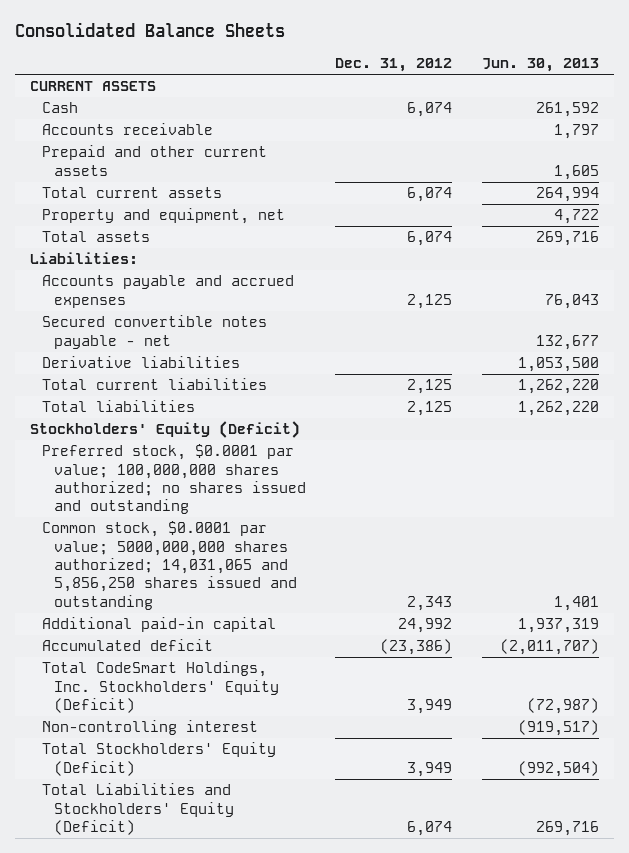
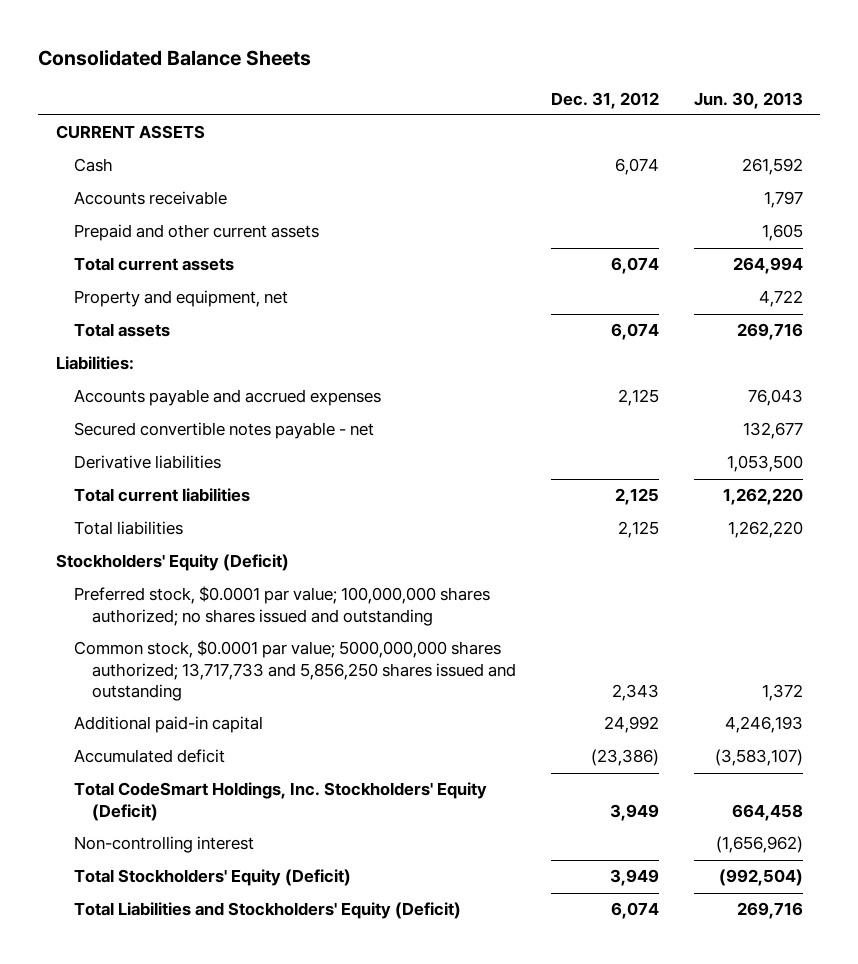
[42,521,298,610] Common stock, $0.0001 par value; 5000,000,000 shares authorized; 14,031,065 and 5,856,250 shares issued and outstanding -> [73,640,516,701] Common stock, $0.0001 par value; 5000,000,000 shares authorized; 13,717,733 and 5,856,250 shares issued and outstanding
[553,595,599,611] 1,401 -> [761,683,803,701] 1,372
[517,618,599,634] 1,937,319 -> [724,716,803,734] 4,246,193
[499,639,599,656] (2,011,707) -> [714,749,803,767] (3,583,107)
[526,697,599,714] (72,987) -> [731,803,803,821] 664,458
[517,720,599,737] (919,517) -> [715,836,803,854] (1,656,962)

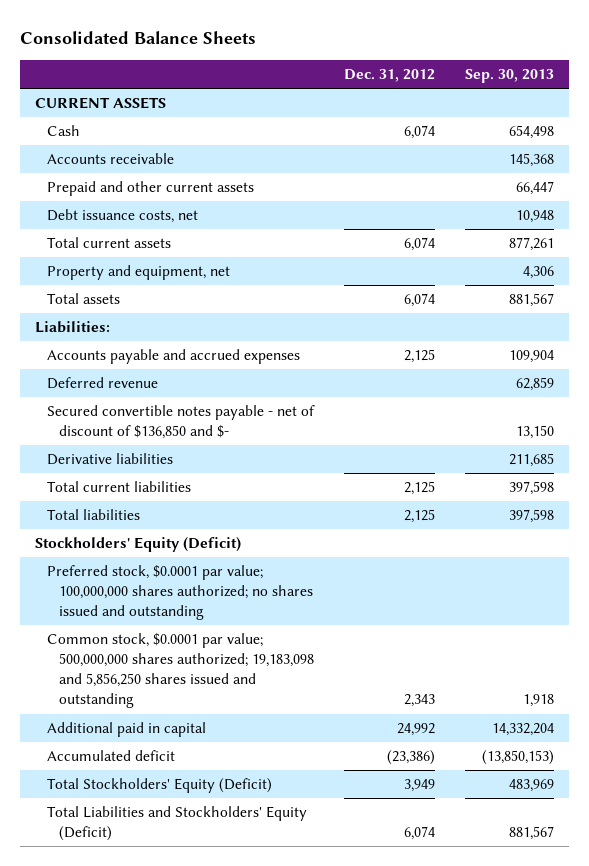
[693,91,803,109] Jun. 30, 2013 -> none
none -> [464,69,554,84] Sep. 30, 2013
none -> [47,209,199,224] Debt issuance costs, net
none -> [47,377,159,390] Deferred revenue
[73,422,374,440] Secured convertible notes payable - net -> [47,405,316,440] Secured convertible notes payable - net of discount of $136,850 and $-
[73,640,516,701] Common stock, $0.0001 par value; 5000,000,000 shares authorized; 13,717,733 and 5,856,250 shares issued and outstanding -> [47,633,315,709] Common stock, $0.0001 par value; 500,000,000 shares authorized; 19,183,098 and 5,856,250 shares issued and outstanding
[73,716,263,734] Additional paid-in capital -> [47,722,207,738] Additional paid in capital
[73,782,487,821] Total CodeSmart Holdings, Inc. Stockholders' Equity (Deficit) -> none
[73,836,254,854] Non-controlling interest -> none

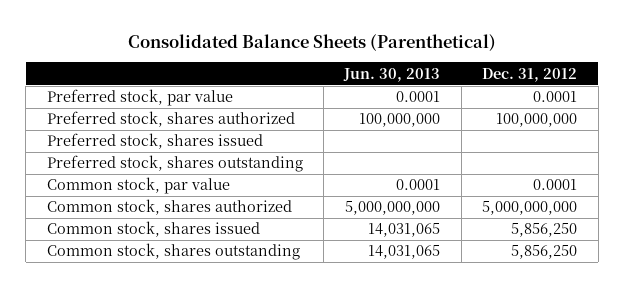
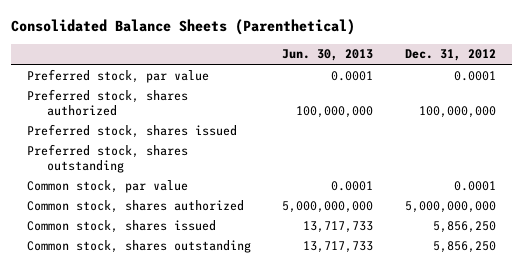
[368,223,441,238] 14,031,065 -> [303,220,374,233] 13,717,733
[368,245,441,260] 14,031,065 -> [303,240,374,253] 13,717,733

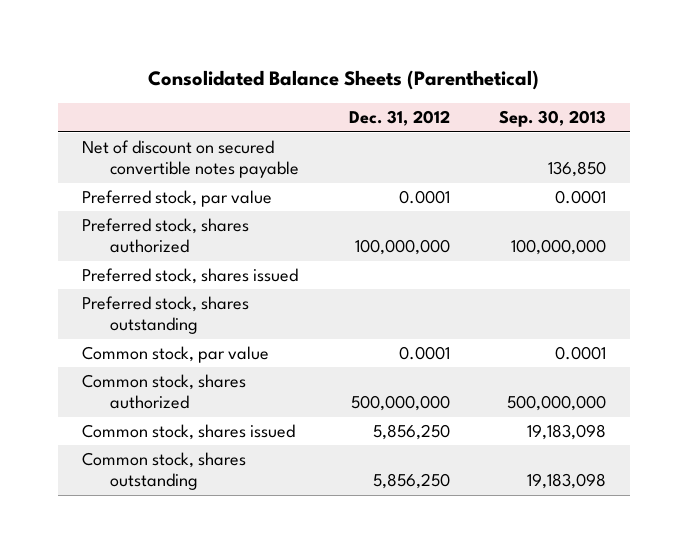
[282,49,374,62] Jun. 30, 2013 -> none
none -> [498,110,606,128] Sep. 30, 2013
none -> [82,140,300,179] Net of discount on secured convertible notes payable
[404,200,496,213] 5,000,000,000 -> [350,395,450,412] 500,000,000

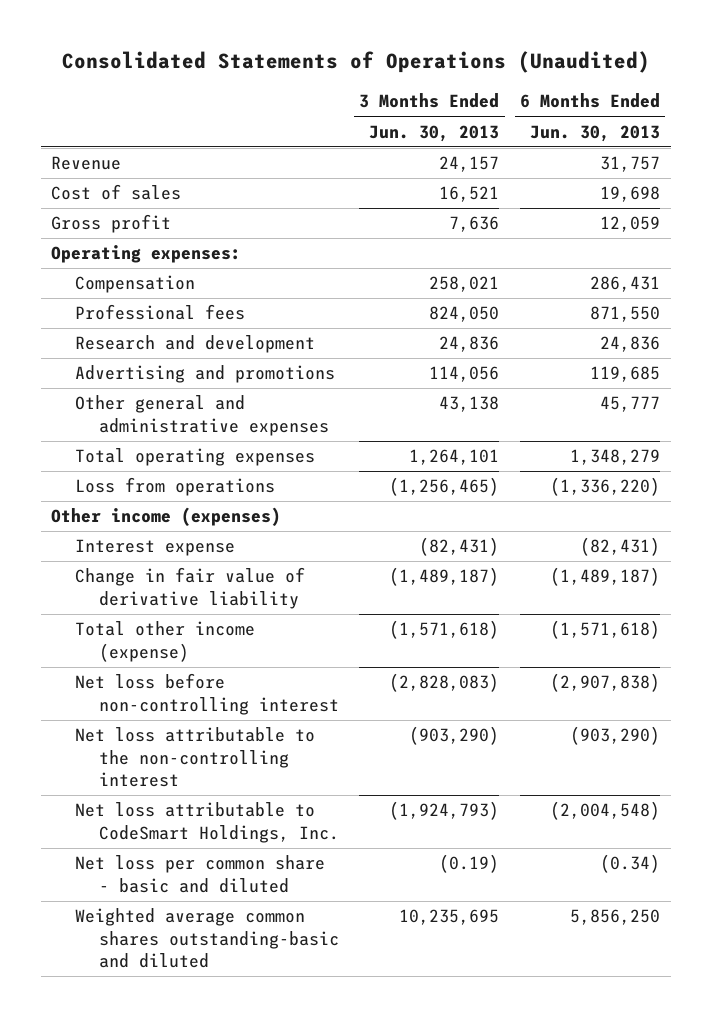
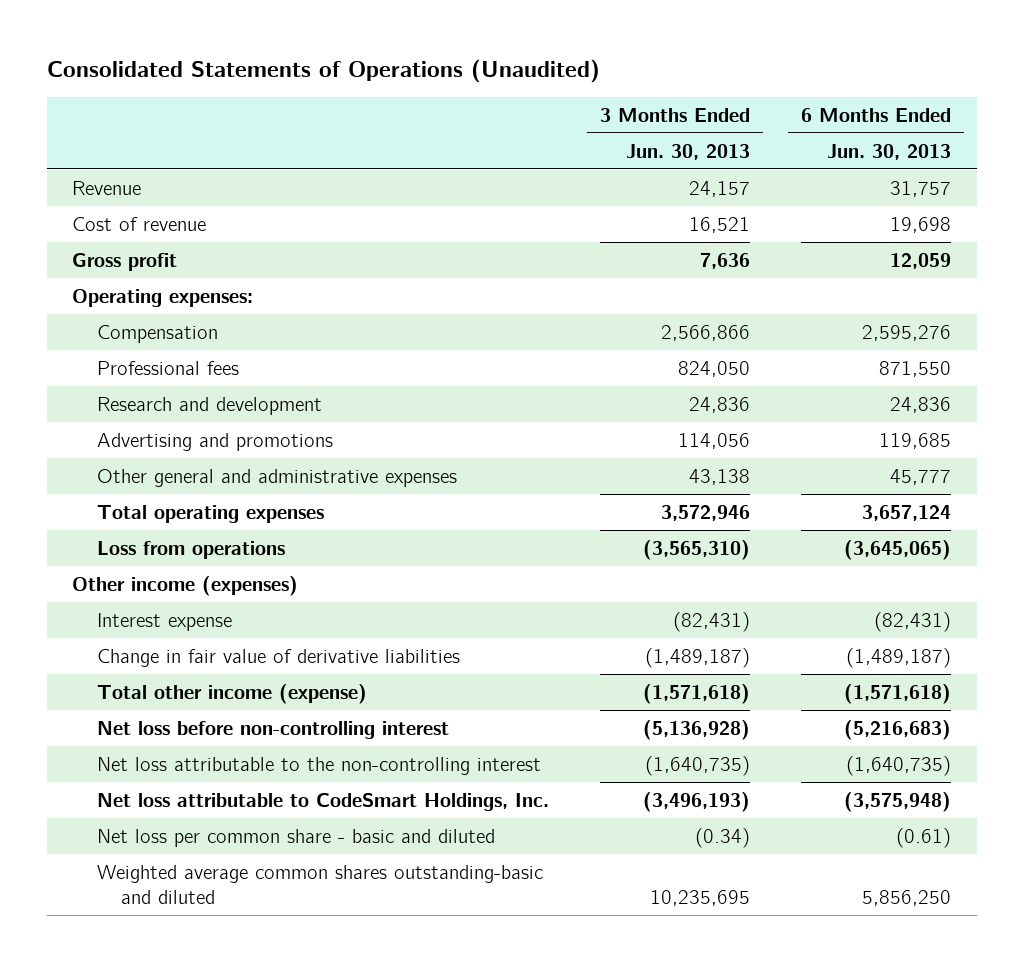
[51,184,182,201] Cost of sales -> [72,216,207,231] Cost of revenue
[429,276,500,293] 258,021 -> [660,324,750,341] 2,566,866
[590,276,661,293] 286,431 -> [862,324,952,341] 2,595,276
[409,449,500,466] 1,264,101 -> [660,504,750,521] 3,572,946
[570,449,661,466] 1,348,279 -> [862,504,952,521] 3,657,124
[389,477,500,497] (1,256,465) -> [642,539,750,560] (3,565,310)
[550,477,661,497] (1,336,220) -> [844,539,952,560] (3,645,065)
[74,567,305,609] Change in fair value of derivative liability -> [96,648,460,667] Change in fair value of derivative liabilities
[389,673,500,693] (2,828,083) -> [642,719,750,740] (5,136,928)
[550,673,661,693] (2,907,838) -> [844,719,952,740] (5,216,683)
[409,726,500,746] (903,290) -> [644,755,750,776] (1,640,735)
[570,726,661,746] (903,290) -> [846,755,952,776] (1,640,735)
[389,801,500,821] (1,924,793) -> [642,791,750,812] (3,496,193)
[550,801,661,821] (2,004,548) -> [844,791,952,812] (3,575,948)
[439,854,500,874] (0.19) -> [694,827,750,848] (0.34)
[600,854,661,874] (0.34) -> [896,827,952,848] (0.61)

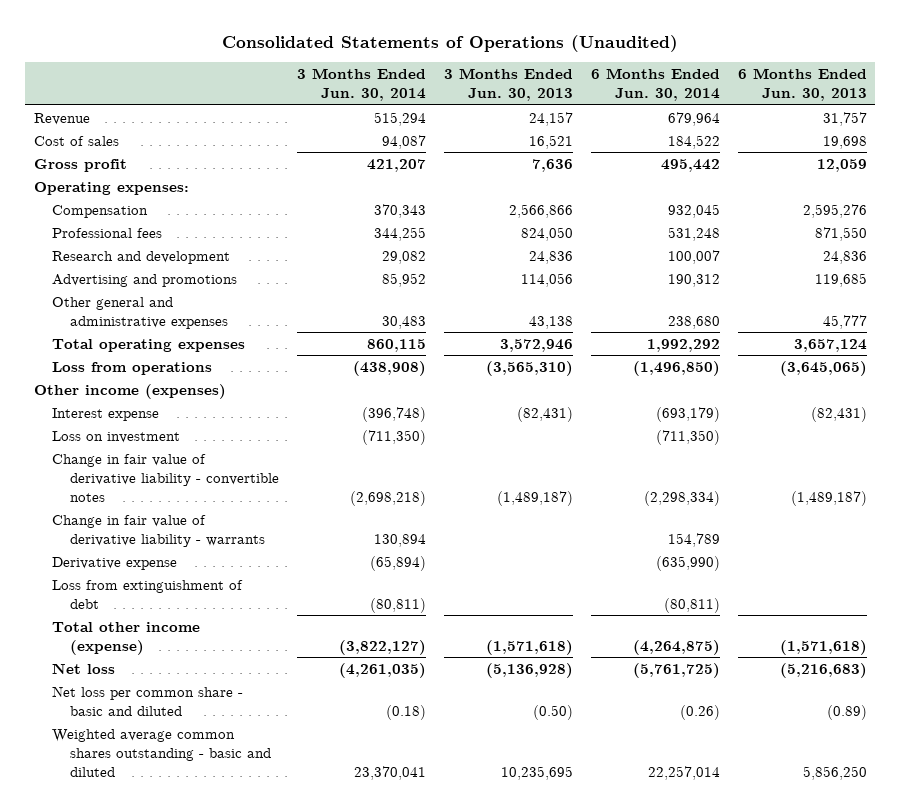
none -> [296,68,426,102] 3 Months Ended Jun. 30, 2014
none -> [590,68,720,102] 6 Months Ended Jun. 30, 2014
[72,216,207,231] Cost of revenue -> [33,135,119,146] Cost of sales
none -> [51,430,180,443] Loss on investment
[96,648,460,667] Change in fair value of derivative liabilities -> [51,453,280,502] Change in fair value of derivative liability - convertible notes
none -> [51,514,266,547] Change in fair value of derivative liability - warrants
none -> [51,556,177,570] Derivative expense
none -> [51,579,243,609] Loss from extinguishment of debt
[96,720,449,739] Net loss before non-controlling interest -> none
[96,756,541,775] Net loss attributable to the non-controlling interest -> none
[96,792,549,811] Net loss attributable to CodeSmart Holdings, Inc. -> [51,662,115,674] Net loss
[642,791,750,812] (3,496,193) -> [485,662,573,678] (5,136,928)
[844,791,952,812] (3,575,948) -> [779,662,867,678] (5,216,683)
[694,827,750,848] (0.34) -> [532,704,573,720] (0.50)
[896,827,952,848] (0.61) -> [826,704,867,720] (0.89)
[96,864,543,905] Weighted average common shares outstanding-basic and diluted -> [51,728,272,777] Weighted average common shares outstanding - basic and diluted

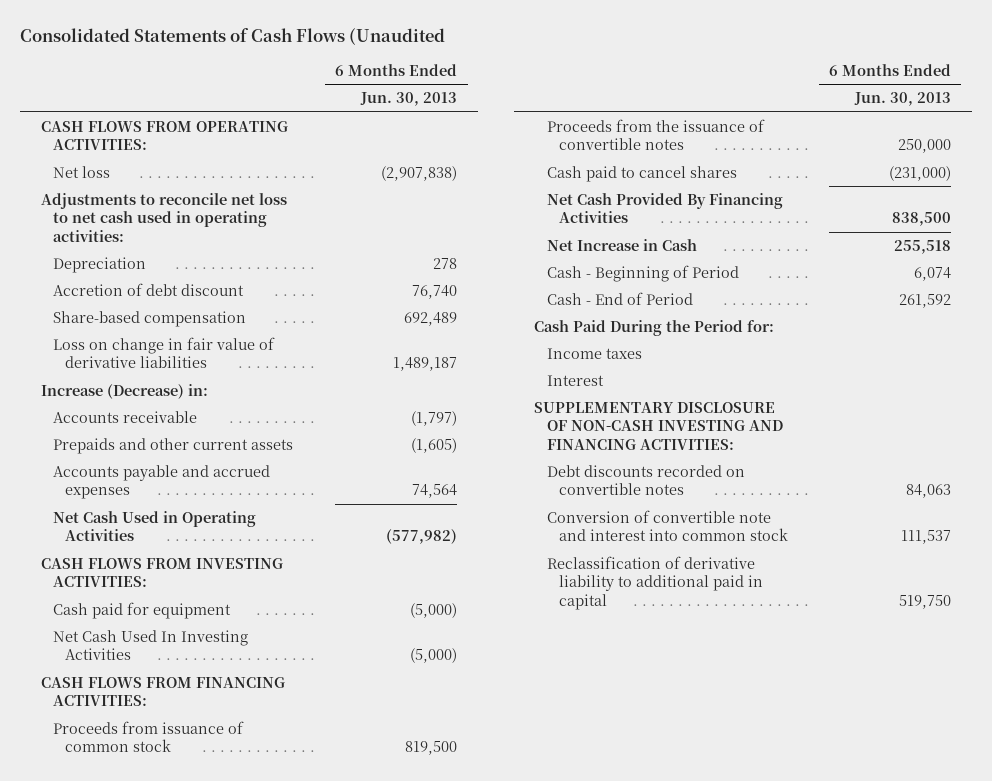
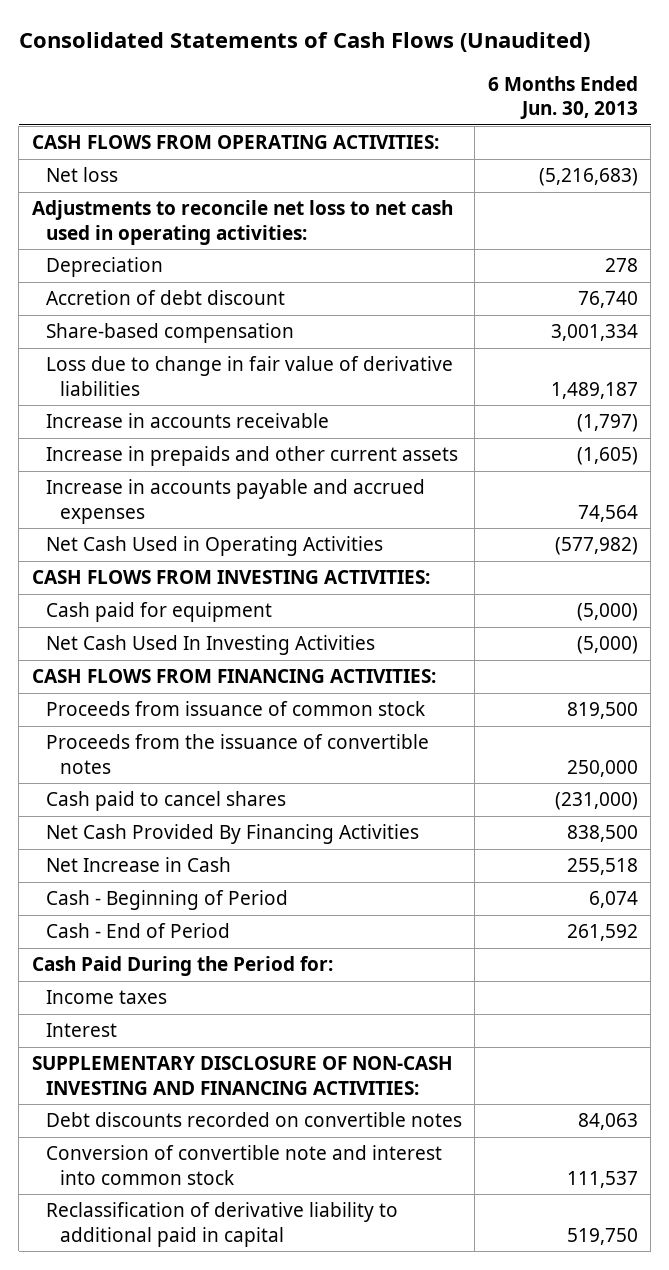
[20,28,446,46] Consolidated Statements of Cash Flows (Unaudited -> [18,32,590,53] Consolidated Statements of Cash Flows (Unaudited)
[381,165,458,181] (2,907,838) -> [538,168,638,187] (5,216,683)
[40,383,208,399] Increase (Decrease) in: -> none
[404,311,458,326] 692,489 -> [550,324,638,342] 3,001,334
[52,336,275,369] Loss on change in fair value of derivative liabilities -> [45,356,453,396] Loss due to change in fair value of derivative liabilities
[52,410,197,423] Accounts receivable -> [45,413,329,429] Increase in accounts receivable
[52,437,293,454] Prepaids and other current assets -> [45,446,458,467] Increase in prepaids and other current assets
[52,464,270,500] Accounts payable and accrued expenses -> [45,479,425,524] Increase in accounts payable and accrued expenses

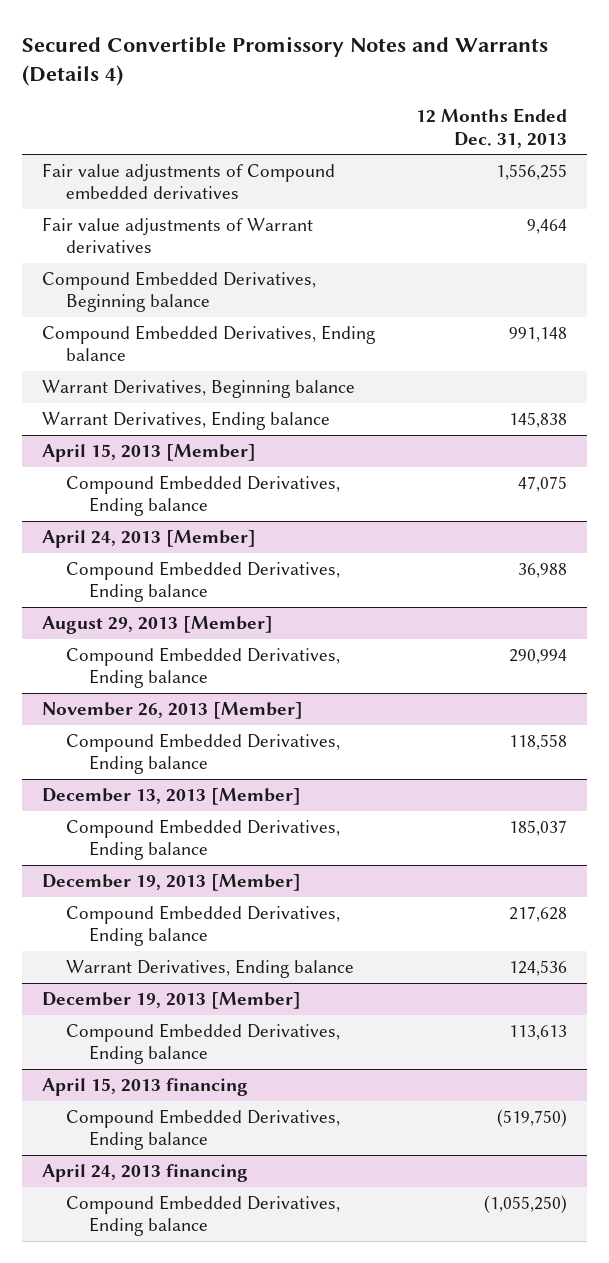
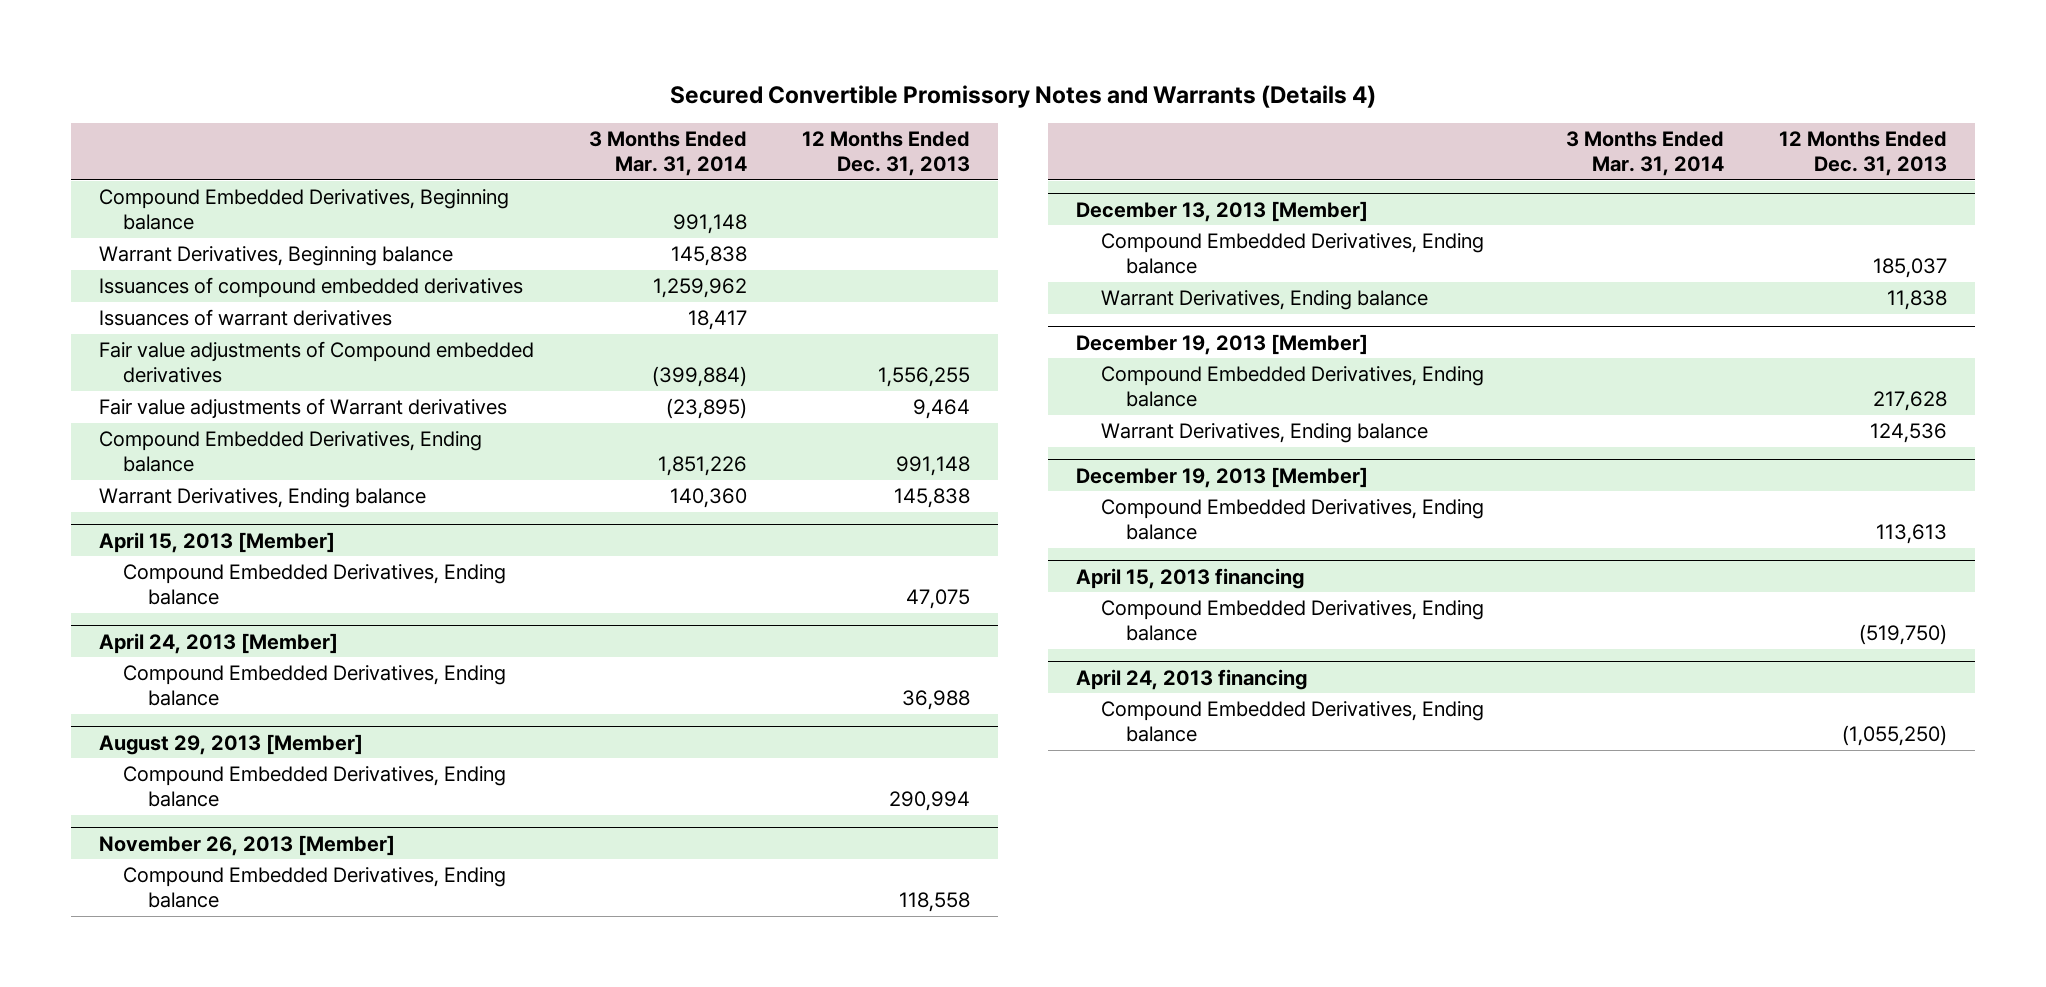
none -> [588,131,747,177] 3 Months Ended Mar. 31, 2014
[42,271,317,313] Compound Embedded Derivatives, Beginning balance -> [98,189,509,230] Compound Embedded Derivatives, Beginning balance
[42,380,356,399] Warrant Derivatives, Beginning balance -> [98,246,453,267] Warrant Derivatives, Beginning balance
none -> [98,277,523,299] Issuances of compound embedded derivatives
none -> [98,309,392,327] Issuances of warrant derivatives
none -> [1100,290,1428,311] Warrant Derivatives, Ending balance

